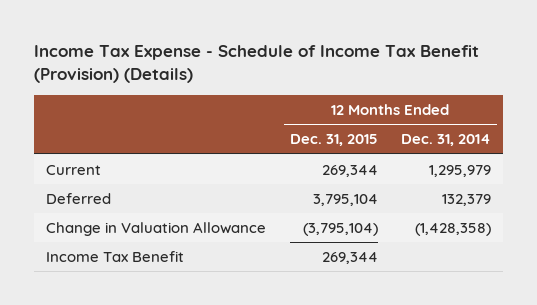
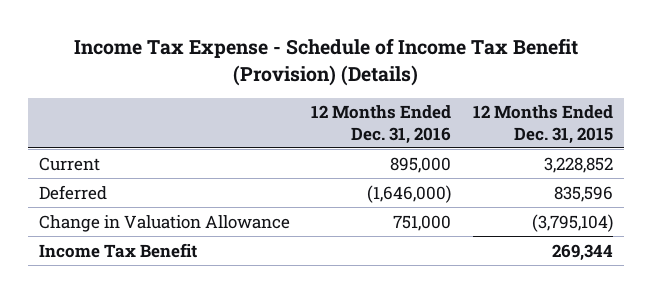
[401,134,492,147] Dec. 31, 2014 -> none
none -> [311,105,452,144] 12 Months Ended Dec. 31, 2016
[321,164,378,177] 269,344 -> [544,156,614,173] 3,228,852
[312,193,378,206] 3,795,104 -> [554,185,614,202] 835,596

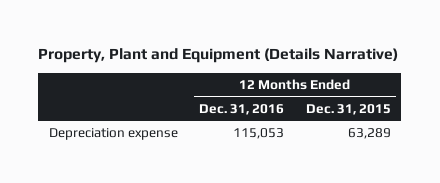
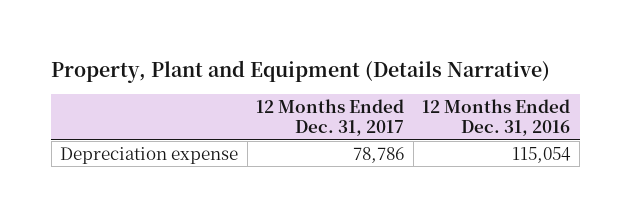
[305,103,391,115] Dec. 31, 2015 -> none
none -> [256,99,405,137] 12 Months Ended Dec. 31, 2017
[233,128,285,140] 115,053 -> [512,146,572,163] 115,054

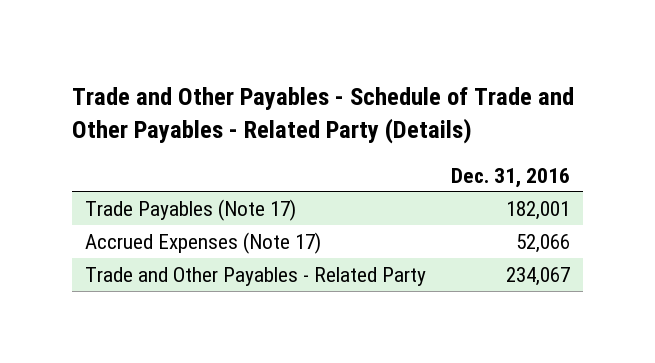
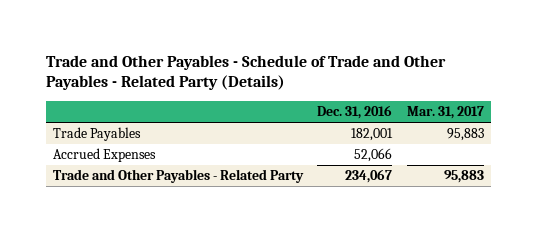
none -> [406,105,484,119] Mar. 31, 2017
[84,198,296,221] Trade Payables (Note 17) -> [52,127,141,142] Trade Payables
[84,231,321,254] Accrued Expenses (Note 17) -> [52,148,156,163] Accrued Expenses

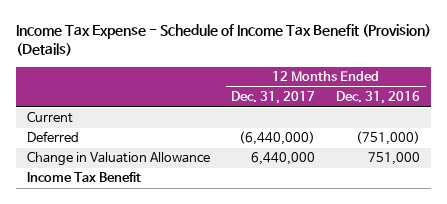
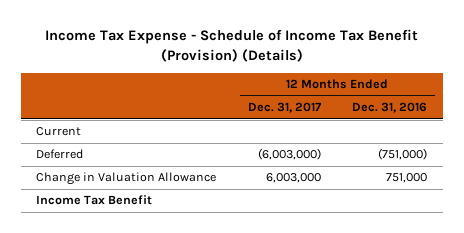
[239,131,316,146] (6,440,000) -> [257,148,321,161] (6,003,000)
[251,152,316,166] 6,440,000 -> [265,173,321,184] 6,003,000

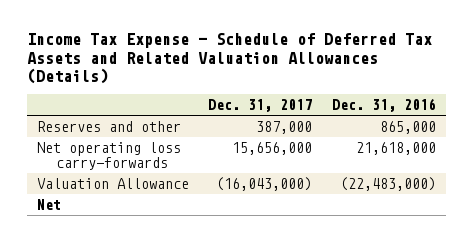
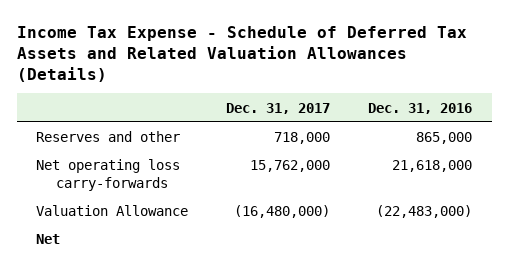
[256,120,313,134] 387,000 -> [274,132,331,145] 718,000
[232,141,313,155] 15,656,000 -> [250,160,331,173] 15,762,000
[216,176,313,191] (16,043,000) -> [234,205,331,219] (16,480,000)

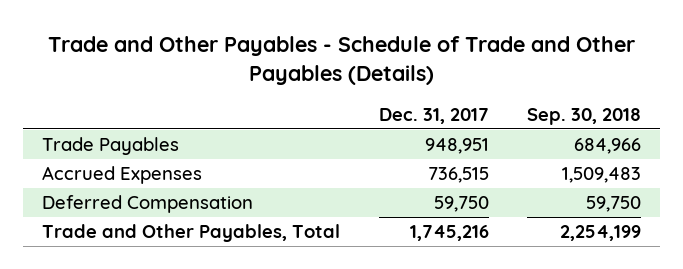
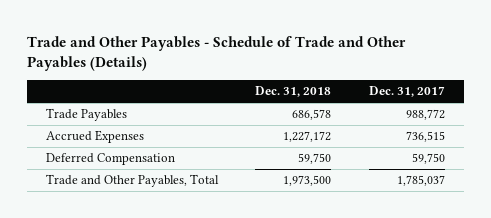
[526,108,641,126] Sep. 30, 2018 -> none
none -> [255,86,332,98] Dec. 31, 2018
[424,138,489,155] 948,951 -> [405,109,445,121] 988,772
[409,225,489,242] 1,745,216 -> [396,175,445,187] 1,785,037

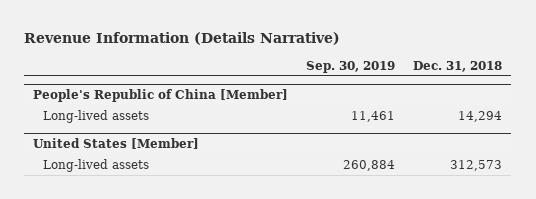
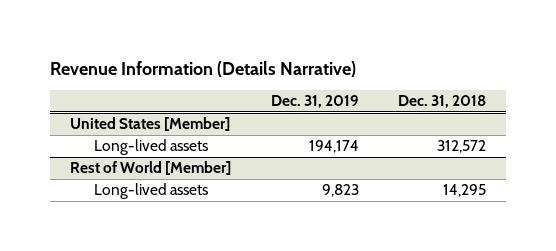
[306,60,396,73] Sep. 30, 2019 -> none
none -> [270,95,359,109] Dec. 31, 2019
[33,89,289,103] People's Republic of China [Member] -> none
[42,109,149,123] Long-lived assets -> none
[450,159,503,171] 312,573 -> [437,140,487,154] 312,572
none -> [70,161,232,176] Rest of World [Member]
none -> [94,183,209,200] Long-lived assets

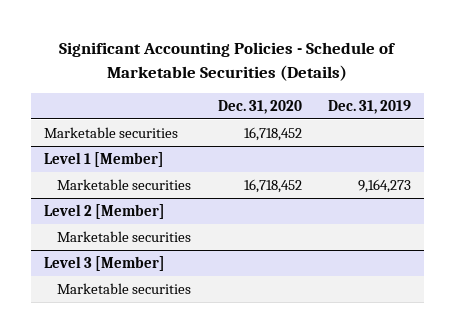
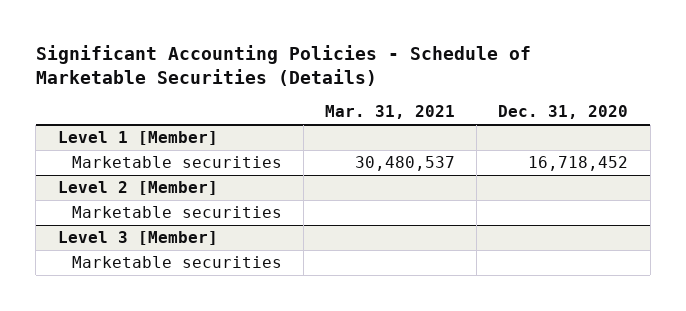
[327,99,411,114] Dec. 31, 2019 -> none
none -> [324,105,455,120] Mar. 31, 2021
[44,127,179,139] Marketable securities -> none

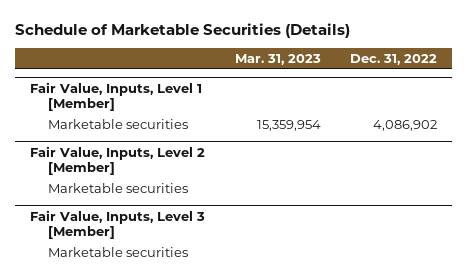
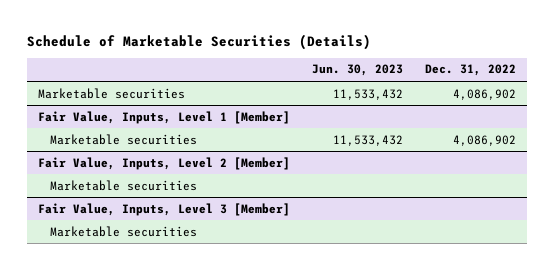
[234,53,321,65] Mar. 31, 2023 -> none
none -> [312,64,404,77] Jun. 30, 2023
none -> [38,87,186,99] Marketable securities

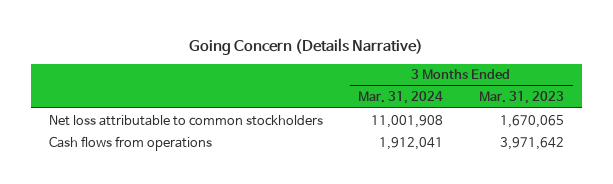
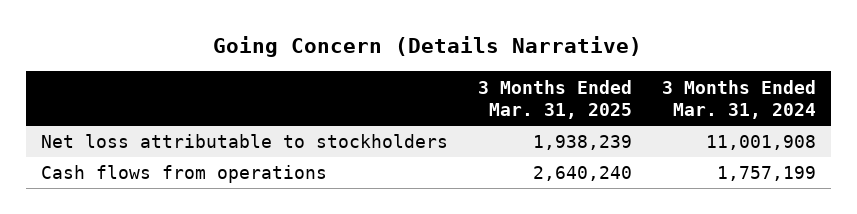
[479,91,565,105] Mar. 31, 2023 -> none
none -> [477,79,632,120] 3 Months Ended Mar. 31, 2025
[48,114,323,126] Net loss attributable to common stockholders -> [40,134,448,149] Net loss attributable to stockholders
[379,136,444,150] 1,912,041 -> [717,166,817,182] 1,757,199

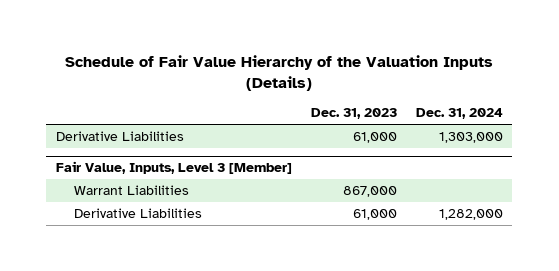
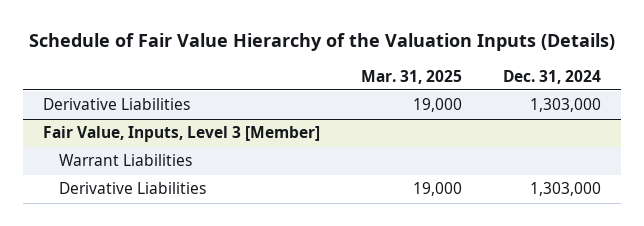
[310,108,397,120] Dec. 31, 2023 -> none
none -> [361,69,463,84] Mar. 31, 2025
[438,209,503,221] 1,282,000 -> [529,182,601,197] 1,303,000

